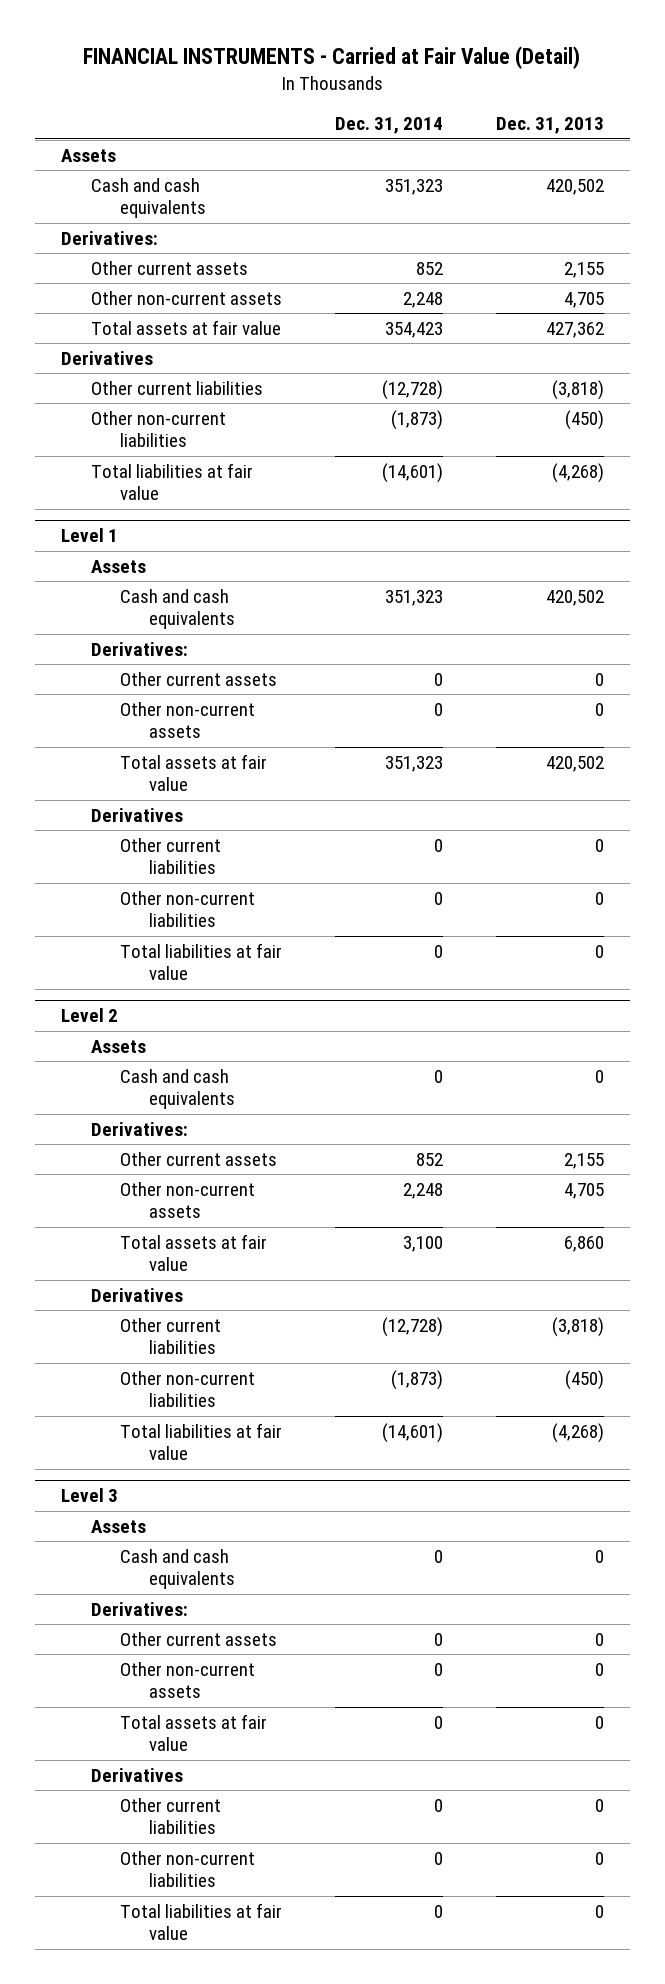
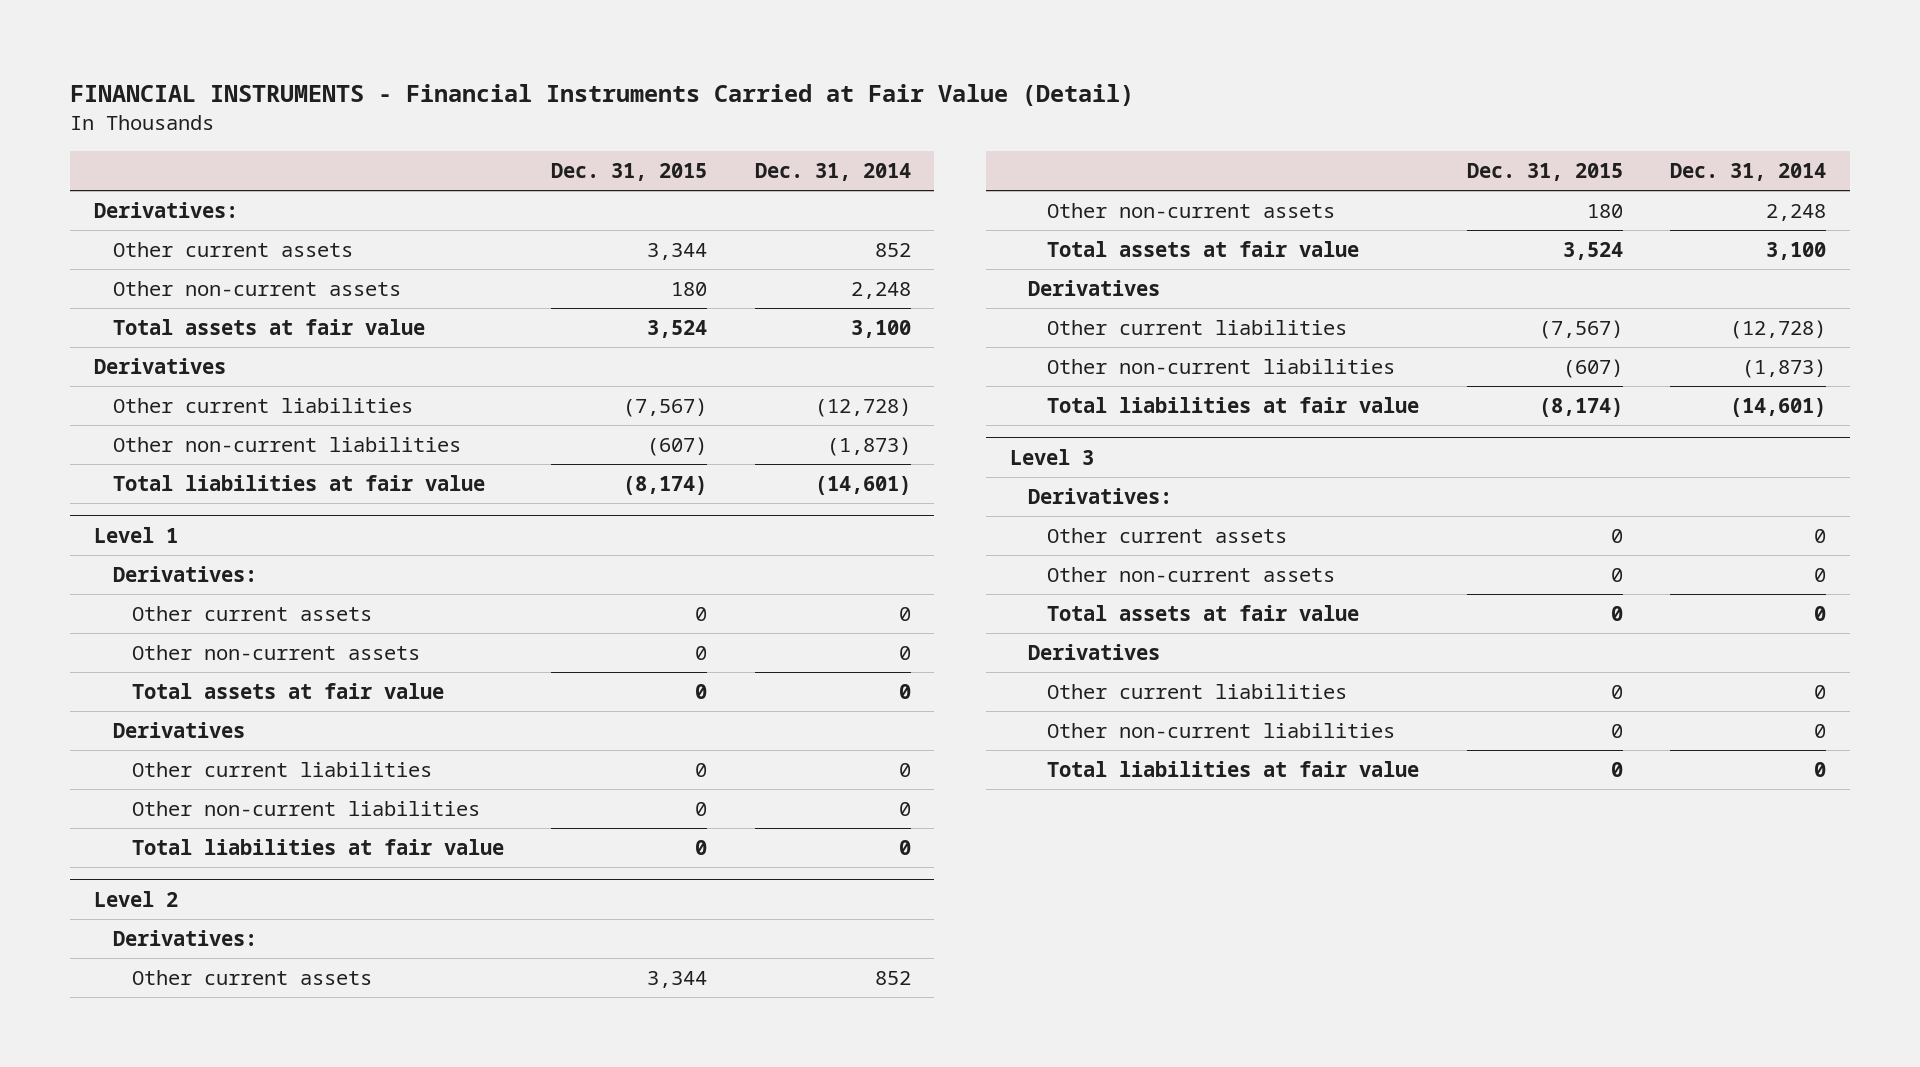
[83,46,581,70] FINANCIAL INSTRUMENTS - Carried at Fair Value (Detail) -> [70,84,1135,107] FINANCIAL INSTRUMENTS - Financial Instruments Carried at Fair Value (Detail)
[495,117,604,135] Dec. 31, 2013 -> none
none -> [551,162,708,181] Dec. 31, 2015
[61,148,117,162] Assets -> none
[90,177,206,219] Cash and cash equivalents -> none
[384,321,443,338] 354,423 -> [850,320,911,339] 3,100
[90,559,146,573] Assets -> none
[119,588,236,630] Cash and cash equivalents -> none
[384,755,443,772] 351,323 -> [898,684,911,700] 0
[90,1039,146,1053] Assets -> none
[119,1068,236,1110] Cash and cash equivalents -> none
[90,1519,146,1533] Assets -> none
[119,1548,236,1590] Cash and cash equivalents -> none

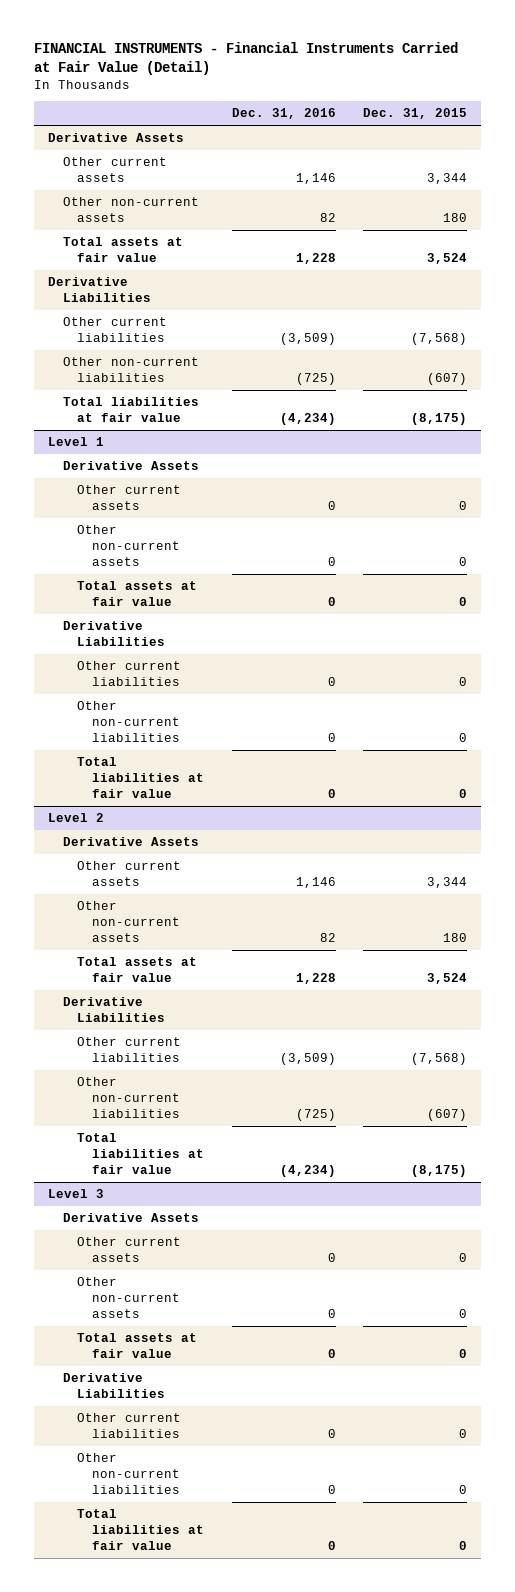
[754,162,911,181] Dec. 31, 2014 -> none
none -> [231,108,336,120] Dec. 31, 2016
[93,202,238,219] Derivatives: -> [47,133,184,143] Derivative Assets
[93,358,226,375] Derivatives -> [47,277,151,302] Derivative Liabilities
[623,398,708,418] (7,567) -> [410,332,467,345] (7,568)
[623,476,708,496] (8,174) -> [410,412,467,425] (8,175)
[112,566,257,583] Derivatives: -> [62,461,199,471] Derivative Assets
[112,722,245,739] Derivatives -> [62,621,166,646] Derivative Liabilities
[112,930,257,947] Derivatives: -> [62,837,199,847] Derivative Assets
[1028,280,1161,297] Derivatives -> [62,997,166,1022] Derivative Liabilities
[1538,320,1623,340] (7,567) -> [410,1052,467,1065] (7,568)
[1538,398,1623,418] (8,174) -> [410,1164,467,1177] (8,175)
[1028,488,1173,505] Derivatives: -> [62,1213,199,1223] Derivative Assets
[1028,644,1161,661] Derivatives -> [62,1373,166,1398] Derivative Liabilities

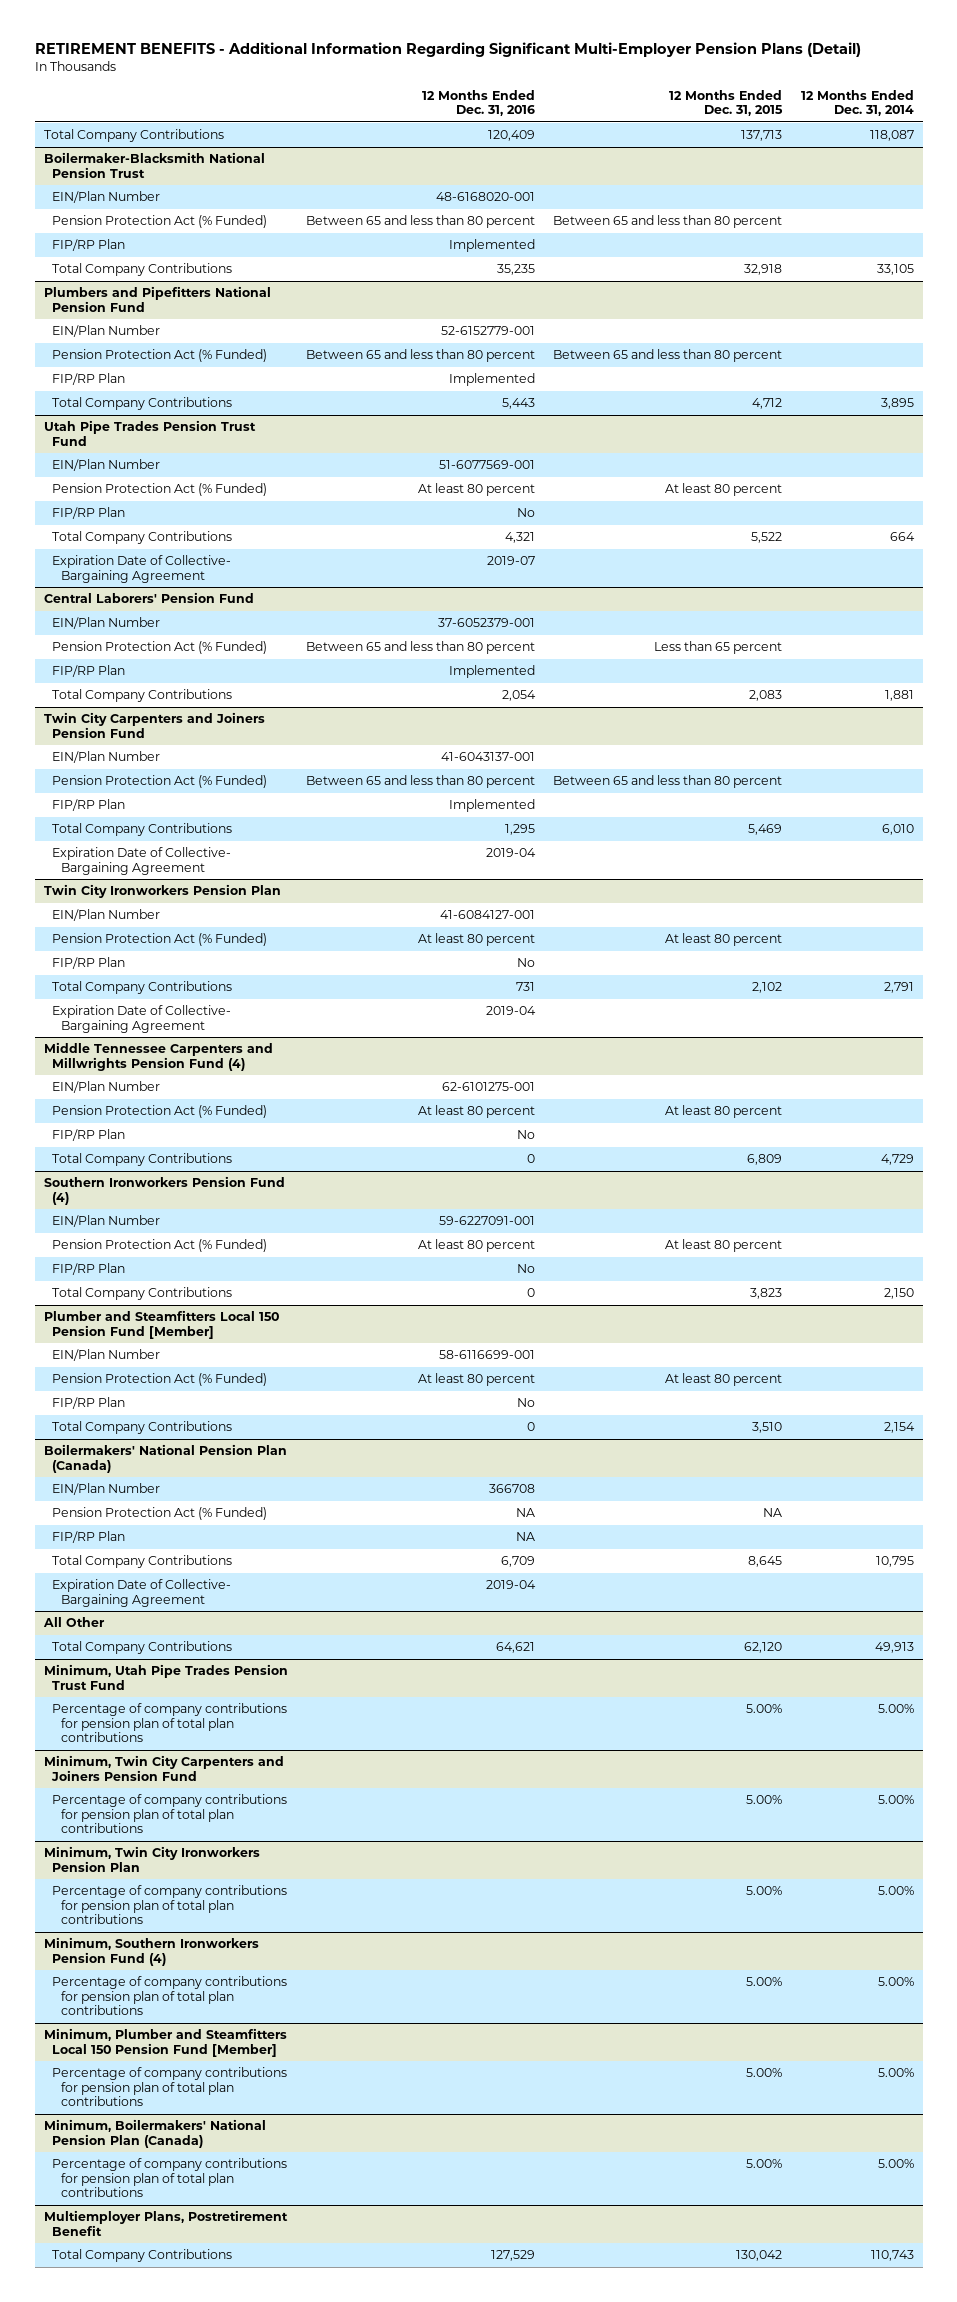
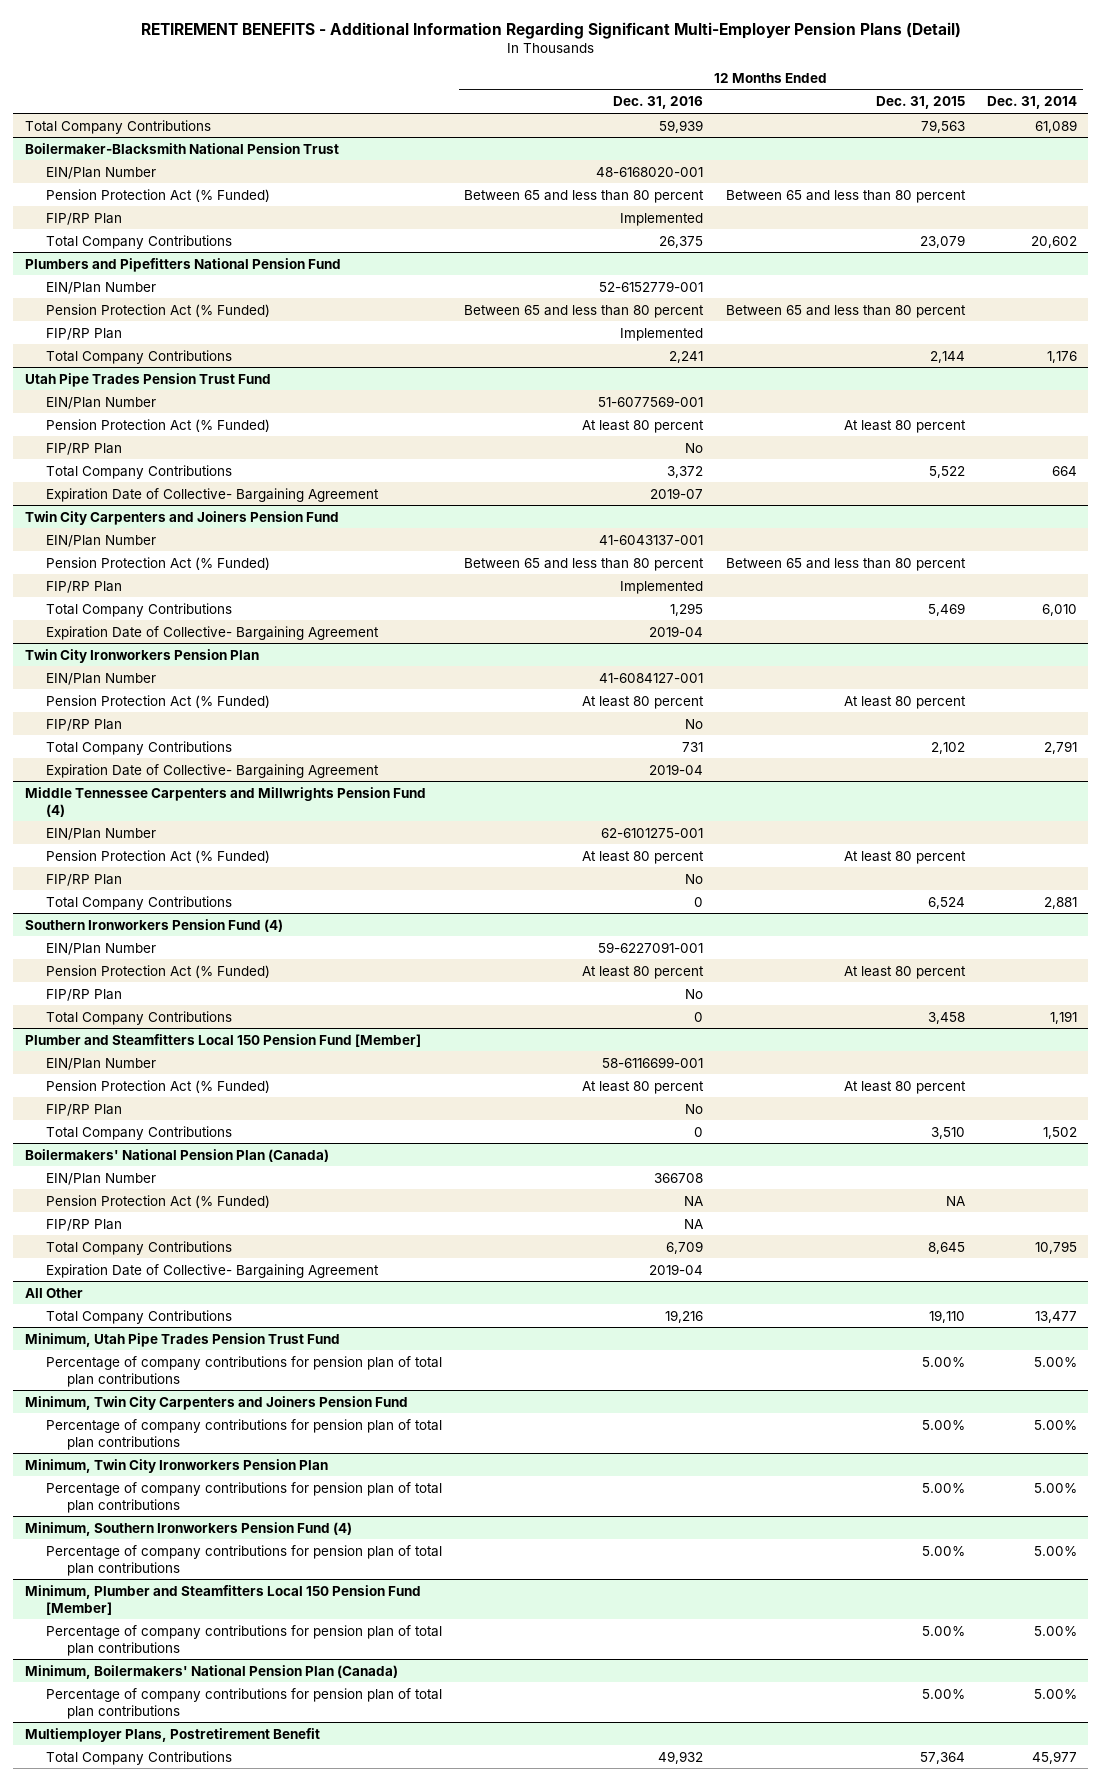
[488,130,536,142] 120,409 -> [659,119,704,133] 59,939
[741,130,783,142] 137,713 -> [920,119,965,133] 79,563
[869,130,914,142] 118,087 -> [1034,119,1077,133] 61,089
[497,264,536,276] 35,235 -> [659,235,704,248] 26,375
[744,264,783,276] 32,918 -> [919,234,965,248] 23,079
[876,264,914,276] 33,105 -> [1030,235,1077,248] 20,602
[502,398,536,410] 5,443 -> [669,350,704,363] 2,241
[752,398,783,410] 4,712 -> [929,350,965,363] 2,144
[880,398,914,410] 3,895 -> [1046,350,1077,363] 1,176
[505,532,536,544] 4,321 -> [667,465,704,478] 3,372
[43,592,254,604] Central Laborers' Pension Fund -> none
[52,617,161,630] EIN/Plan Number -> none
[52,641,268,655] Pension Protection Act (% Funded) -> none
[52,665,126,678] FIP/RP Plan -> none
[52,689,233,703] Total Company Contributions -> none
[747,1154,783,1166] 6,809 -> [927,896,965,909] 6,524
[880,1154,914,1166] 4,729 -> [1043,896,1077,909] 2,881
[750,1288,783,1300] 3,823 -> [927,1011,965,1024] 3,458
[883,1288,914,1300] 2,150 -> [1049,1010,1077,1024] 1,191
[883,1422,915,1434] 2,154 -> [1042,1126,1077,1139] 1,502
[496,1642,536,1654] 64,621 -> [665,1309,704,1323] 19,216
[744,1642,783,1654] 62,120 -> [928,1309,965,1323] 19,110
[874,1642,914,1654] 49,913 -> [1034,1310,1077,1323] 13,477
[491,2250,536,2262] 127,529 -> [658,1750,704,1764] 49,932
[736,2250,783,2262] 130,042 -> [919,1751,965,1764] 57,364
[870,2250,914,2262] 110,743 -> [1031,1750,1077,1764] 45,977

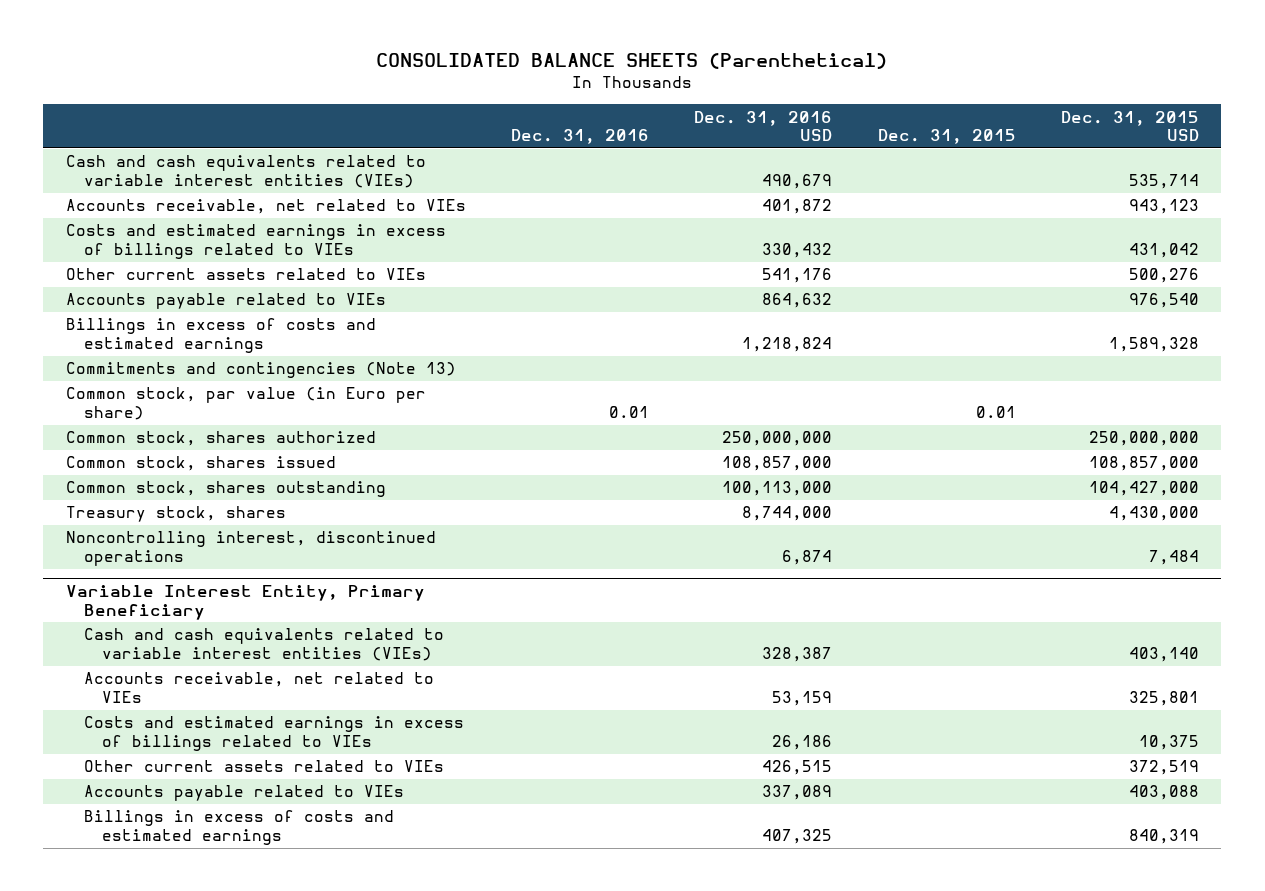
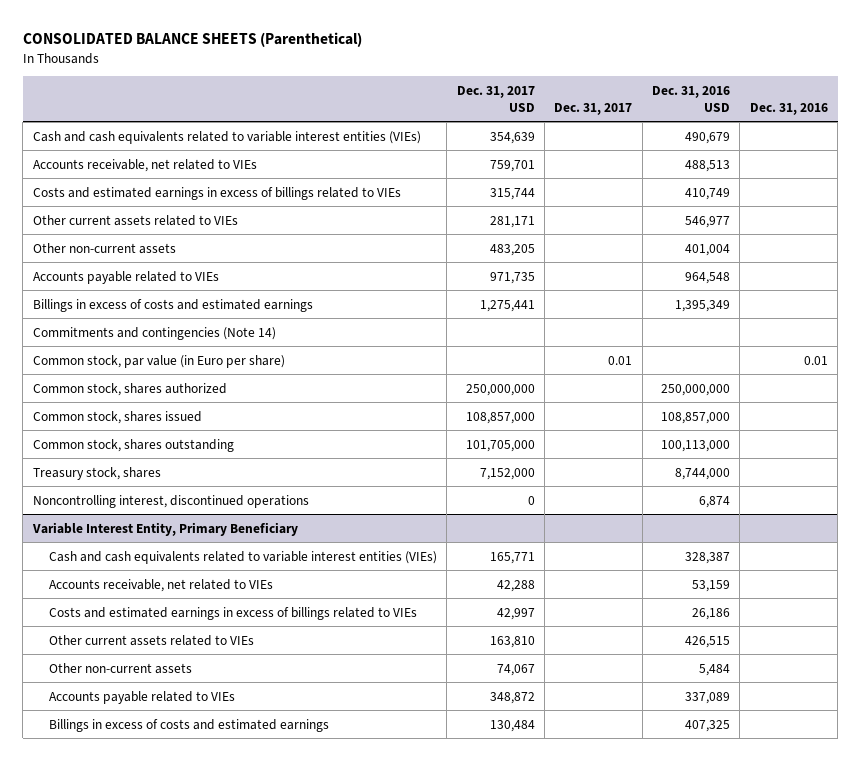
[877,129,1016,145] Dec. 31, 2015 -> none
[1060,110,1199,142] Dec. 31, 2015 USD -> none
none -> [456,85,535,112] Dec. 31, 2017 USD
none -> [554,102,633,115] Dec. 31, 2017
[762,199,833,215] 401,872 -> [685,159,731,172] 488,513
[762,243,833,259] 330,432 -> [685,187,731,200] 410,749
[762,268,833,284] 541,176 -> [685,215,731,228] 546,977
none -> [32,242,176,254] Other non-current assets
[762,293,833,309] 864,632 -> [685,271,731,284] 964,548
[742,337,833,353] 1,218,824 -> [675,299,731,312] 1,395,349
[65,362,456,379] Commitments and contingencies (Note 13) -> [32,326,276,340] Commitments and contingencies (Note 14)
none -> [48,662,192,674] Other non-current assets

